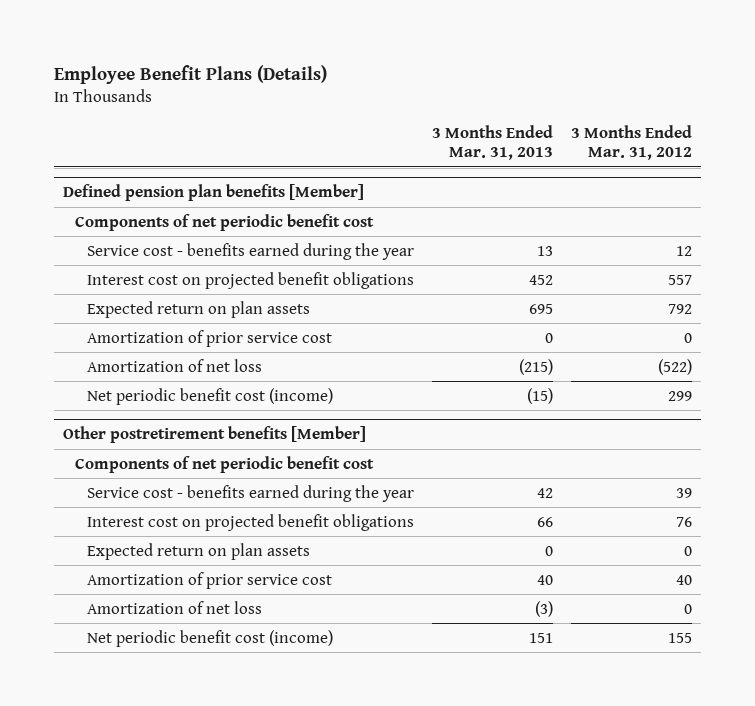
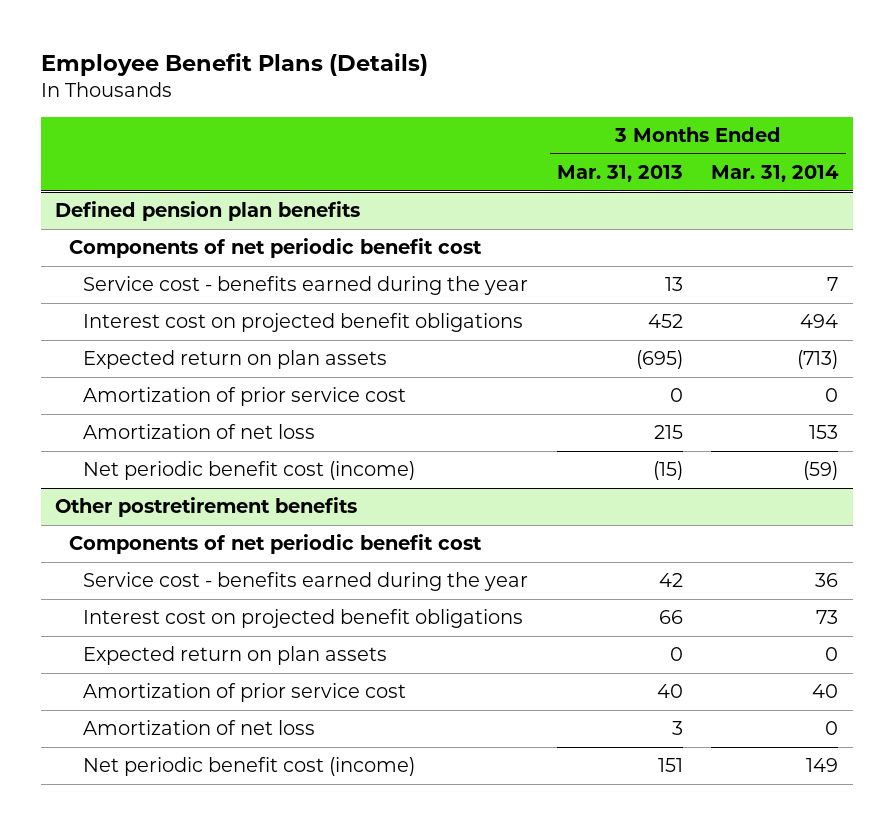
[570,124,692,161] 3 Months Ended Mar. 31, 2012 -> none
none -> [711,165,840,183] Mar. 31, 2014
[63,184,365,202] Defined pension plan benefits [Member] -> [55,201,361,222] Defined pension plan benefits
[528,303,553,314] 695 -> [635,350,683,370] (695)
[518,358,553,375] (215) -> [653,425,683,440] 215
[63,426,367,444] Other postretirement benefits [Member] -> [55,497,358,518] Other postretirement benefits
[534,600,553,617] (3) -> [671,721,683,736] 3

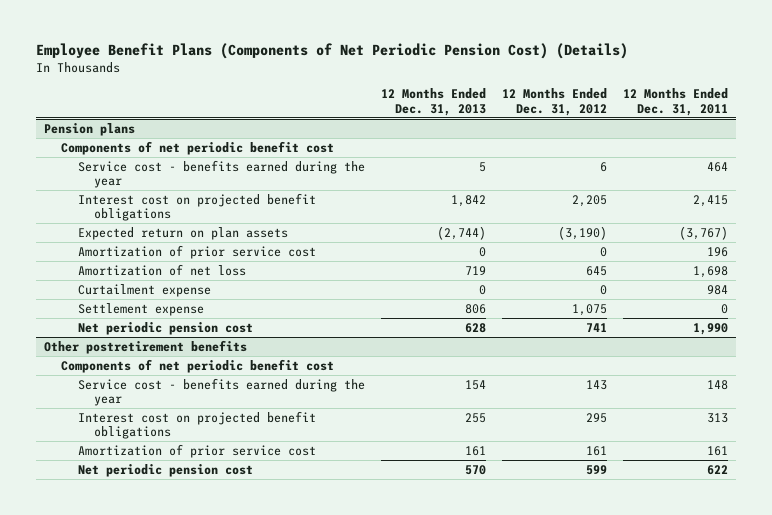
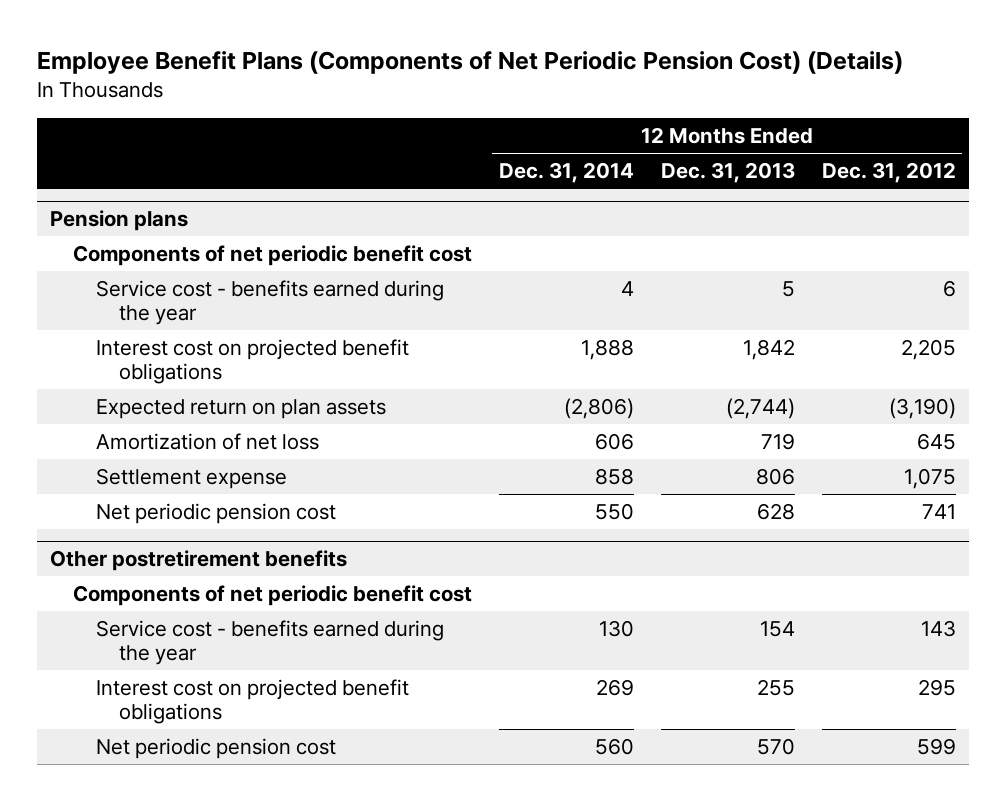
[622,87,728,116] 12 Months Ended Dec. 31, 2011 -> none
none -> [498,162,634,184] Dec. 31, 2014
[77,244,316,259] Amortization of prior service cost -> none
[77,283,211,297] Curtailment expense -> none
[77,443,316,458] Amortization of prior service cost -> none

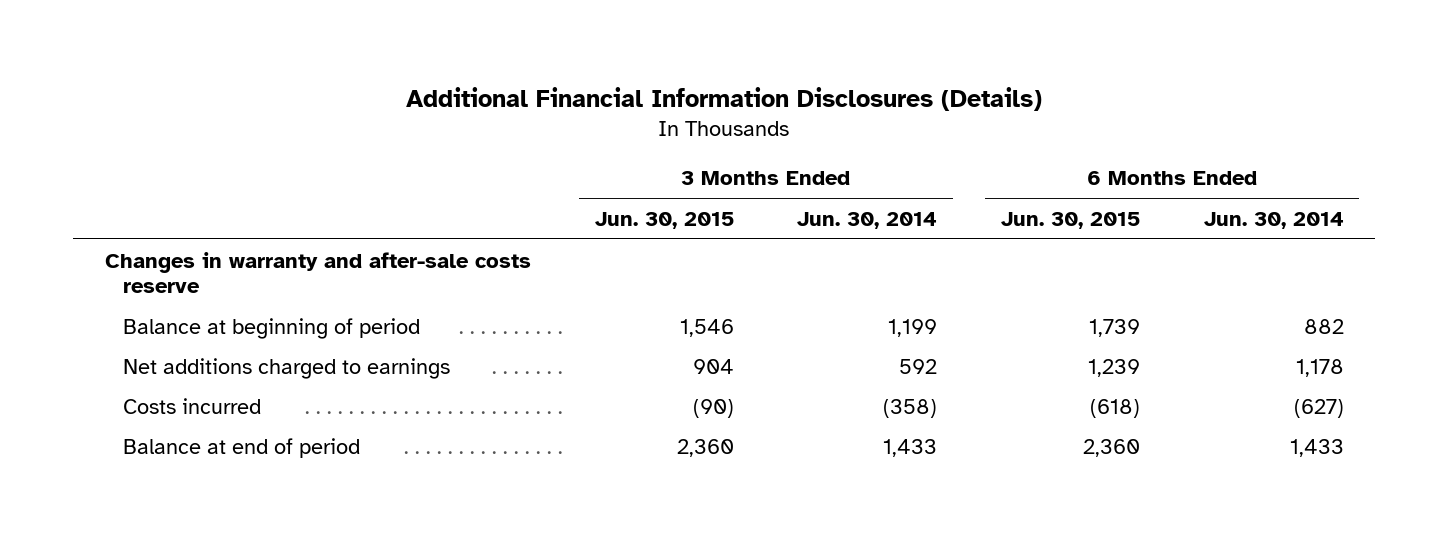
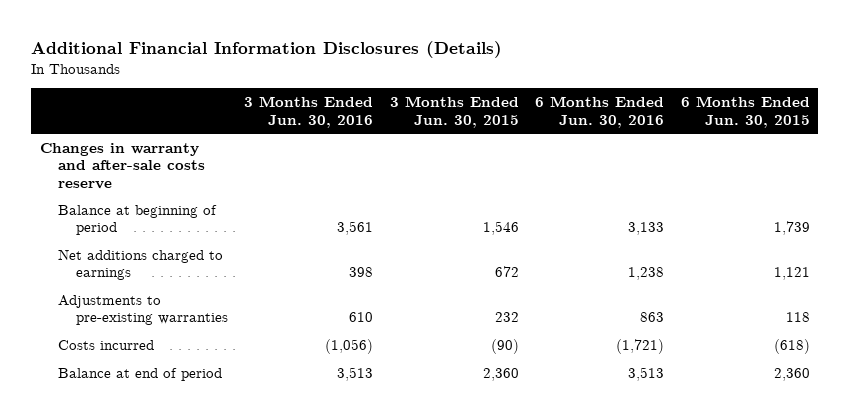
[797,211,938,229] Jun. 30, 2014 -> none
[1203,211,1344,229] Jun. 30, 2014 -> none
none -> [244,96,374,128] 3 Months Ended Jun. 30, 2016
none -> [535,96,665,128] 6 Months Ended Jun. 30, 2016
[692,358,734,374] 904 -> [494,266,519,278] 672
[1087,358,1140,377] 1,239 -> [774,267,811,281] 1,121
none -> [57,294,228,326] Adjustments to pre-existing warranties

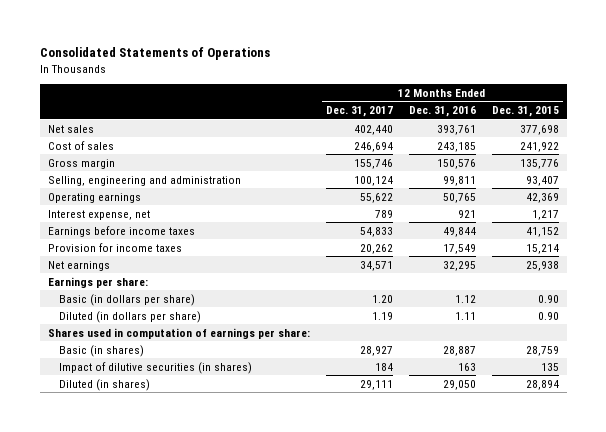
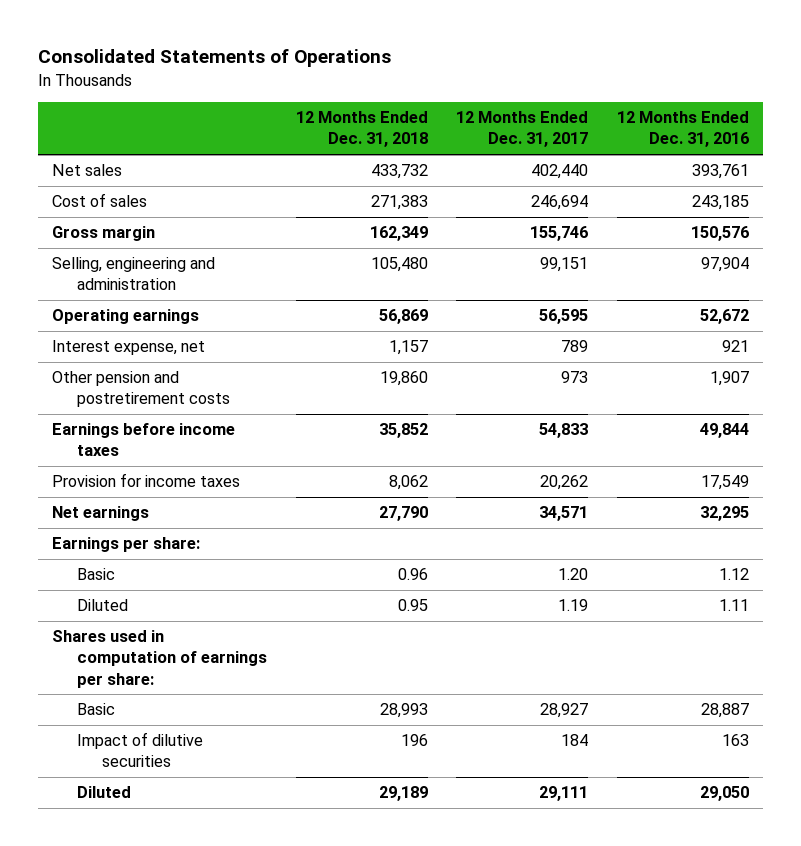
[491,106,559,118] Dec. 31, 2015 -> none
none -> [295,111,428,148] 12 Months Ended Dec. 31, 2018
[353,175,393,186] 100,124 -> [540,257,589,273] 99,151
[442,175,476,186] 99,811 -> [700,257,749,273] 97,904
[359,192,393,203] 55,622 -> [539,309,589,325] 56,595
[442,192,476,203] 50,765 -> [699,309,749,325] 52,672
none -> [52,371,231,408] Other pension and postretirement costs
[59,293,196,306] Basic (in dollars per share) -> [77,568,116,581] Basic
[59,310,202,323] Diluted (in dollars per share) -> [77,599,129,612] Diluted
[59,344,145,357] Basic (in shares) -> [77,703,116,716] Basic
[59,361,253,374] Impact of dilutive securities (in shares) -> [77,732,204,768] Impact of dilutive securities
[59,378,151,391] Diluted (in shares) -> [77,786,132,799] Diluted

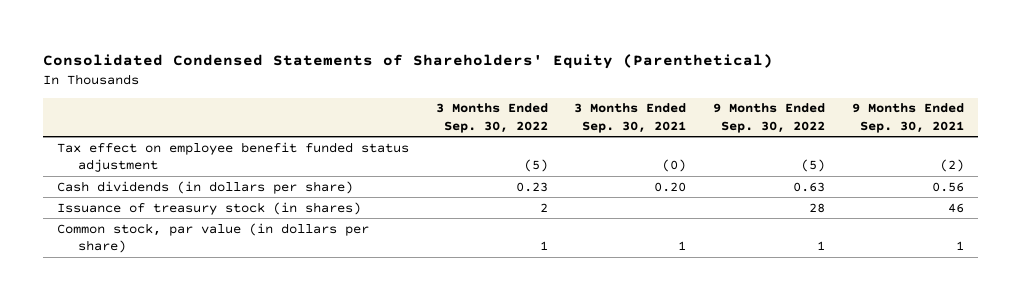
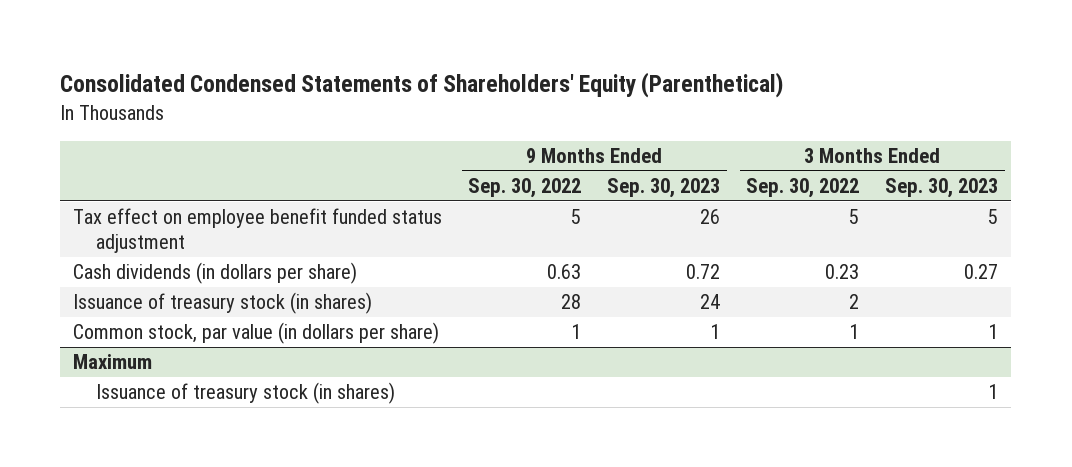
[574,103,687,133] 3 Months Ended Sep. 30, 2021 -> none
[852,103,965,133] 9 Months Ended Sep. 30, 2021 -> none
none -> [607,177,721,198] Sep. 30, 2023
none -> [885,177,999,198] Sep. 30, 2023
[523,159,548,173] (5) -> [849,209,860,225] 5
[801,159,826,173] (5) -> [571,209,582,225] 5
none -> [73,354,153,370] Maximum
none -> [96,382,396,405] Issuance of treasury stock (in shares)

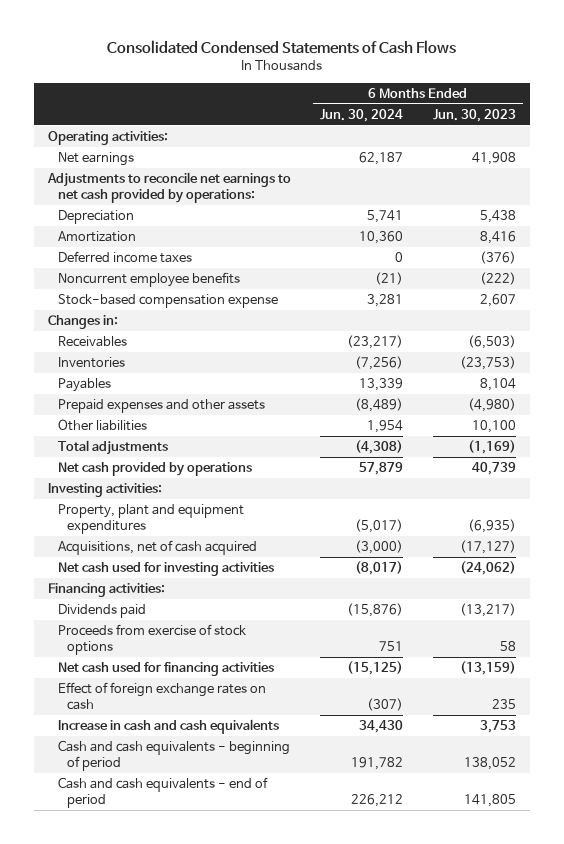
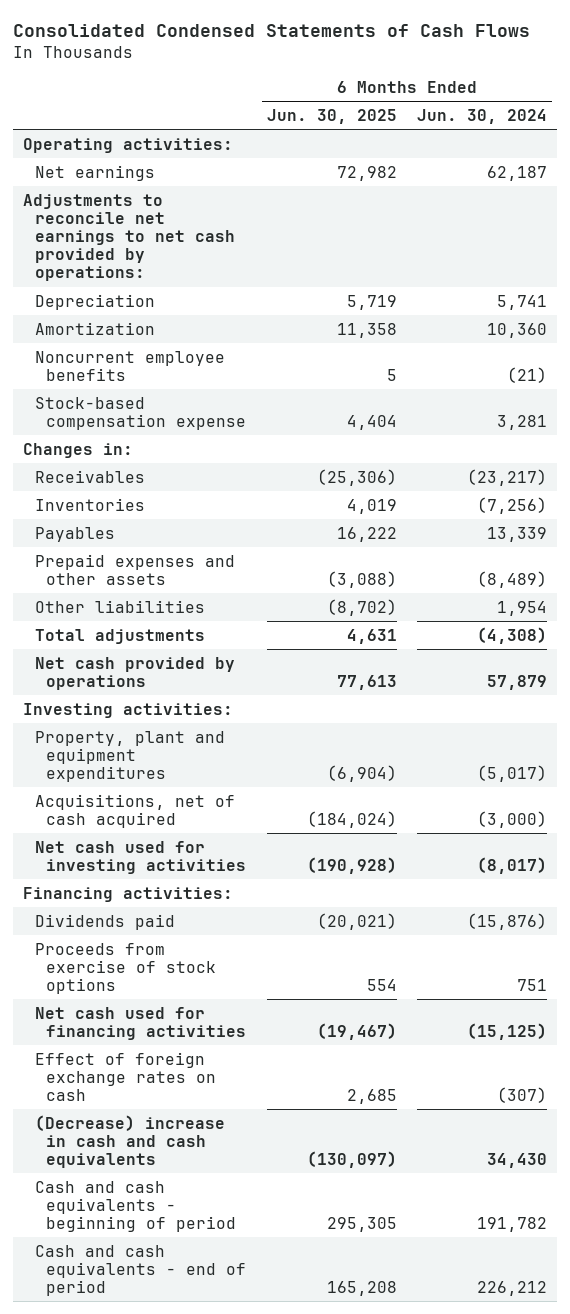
[432,108,516,122] Jun. 30, 2023 -> none
none -> [266,108,397,124] Jun. 30, 2025
[57,251,192,264] Deferred income taxes -> none
[57,719,279,735] Increase in cash and cash equivalents -> [34,1114,225,1168] (Decrease) increase in cash and cash equivalents

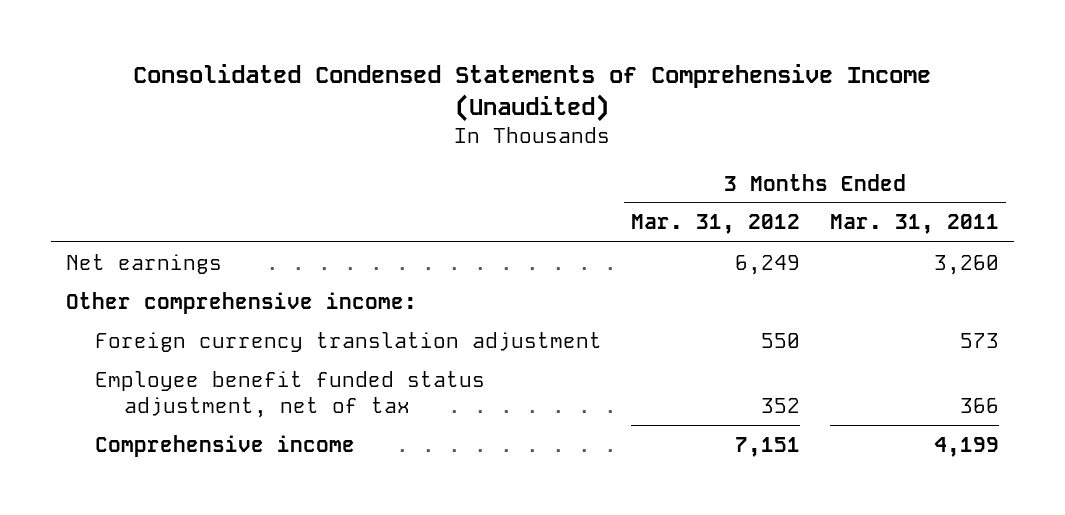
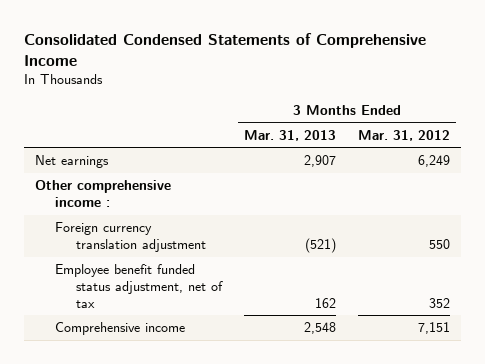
[133,64,932,123] Consolidated Condensed Statements of Comprehensive Income (Unaudited) -> [23,32,426,66] Consolidated Condensed Statements of Comprehensive Income
[829,214,999,235] Mar. 31, 2011 -> none
none -> [243,129,336,141] Mar. 31, 2013
[65,291,417,314] Other comprehensive income: -> [34,180,171,207] Other comprehensive income :

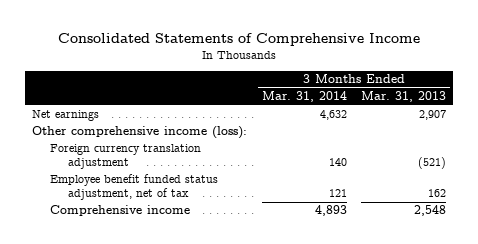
[23,32,426,66] Consolidated Condensed Statements of Comprehensive Income -> [58,33,421,47] Consolidated Statements of Comprehensive Income
[358,129,451,141] Mar. 31, 2012 -> none
none -> [261,91,347,103] Mar. 31, 2014
[34,180,171,207] Other comprehensive income : -> [32,126,248,140] Other comprehensive income (loss):

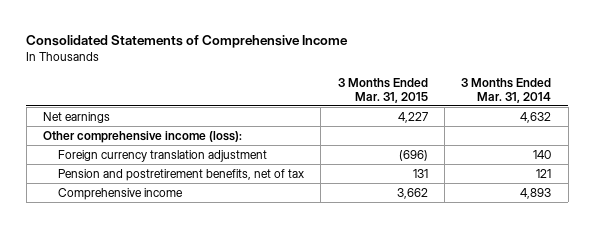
[360,91,446,103] Mar. 31, 2013 -> none
none -> [337,77,428,104] 3 Months Ended Mar. 31, 2015
[50,174,219,201] Employee benefit funded status adjustment, net of tax -> [57,168,304,181] Pension and postretirement benefits, net of tax

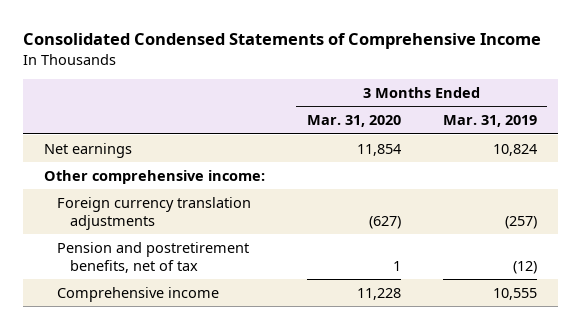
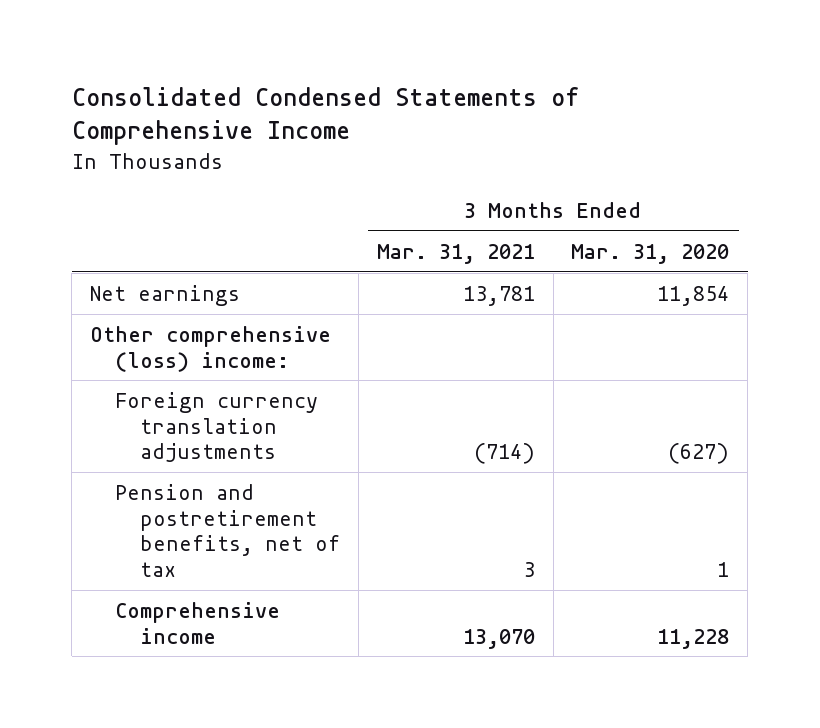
[442,115,537,128] Mar. 31, 2019 -> none
none -> [376,243,535,264] Mar. 31, 2021
[43,169,265,184] Other comprehensive income: -> [90,325,332,372] Other comprehensive (loss) income:

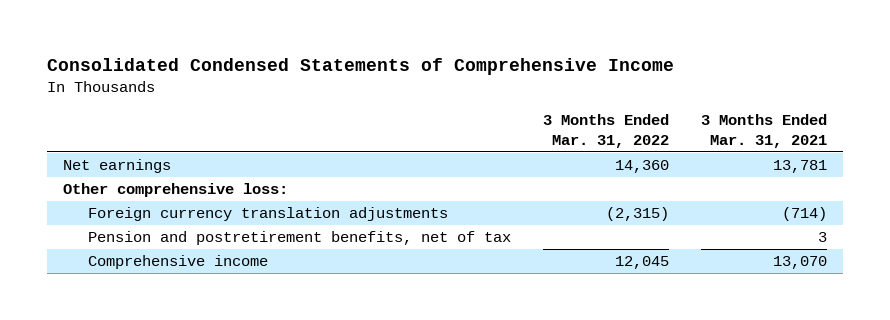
[571,243,730,264] Mar. 31, 2020 -> none
none -> [542,113,669,148] 3 Months Ended Mar. 31, 2022
[90,325,332,372] Other comprehensive (loss) income: -> [63,183,289,198] Other comprehensive loss:

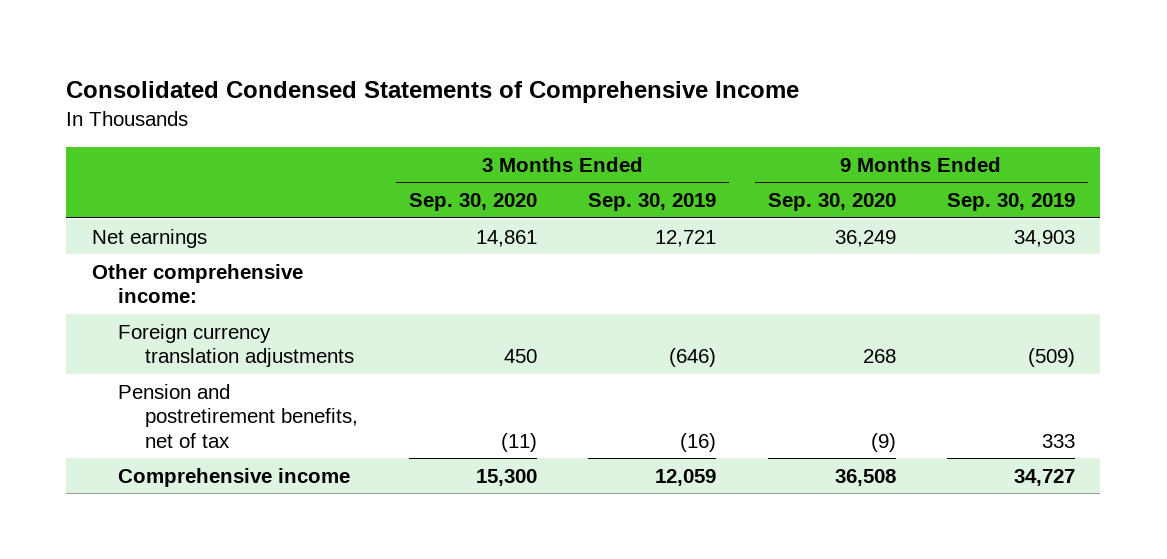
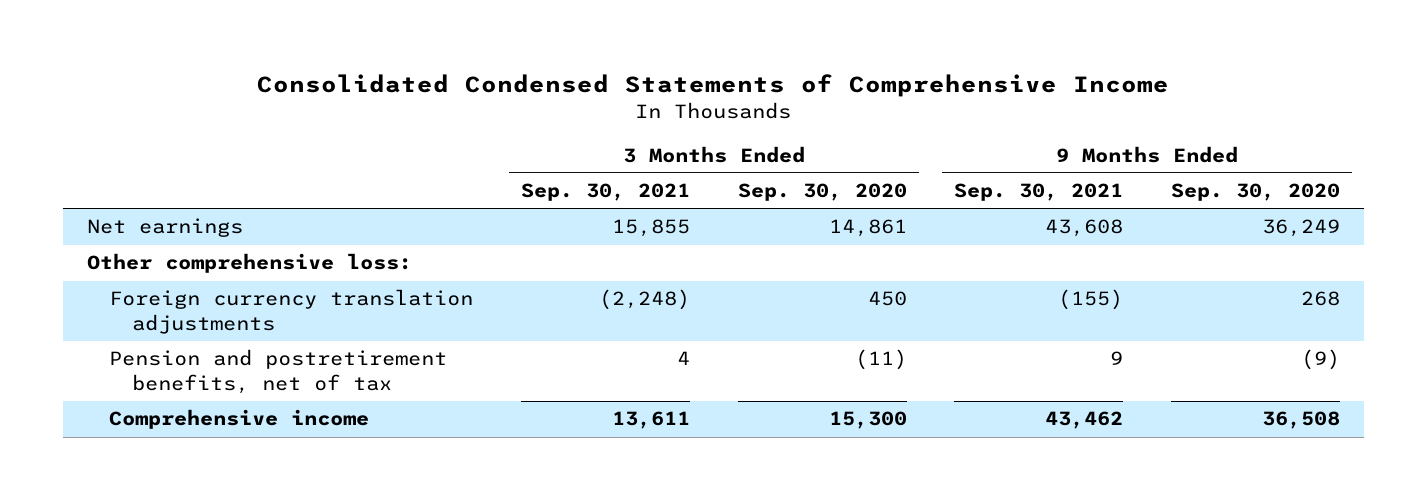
[588,193,717,212] Sep. 30, 2019 -> none
[946,193,1075,212] Sep. 30, 2019 -> none
none -> [521,183,691,202] Sep. 30, 2021
none -> [954,183,1124,202] Sep. 30, 2021
[91,263,303,304] Other comprehensive income: -> [86,253,412,274] Other comprehensive loss:

